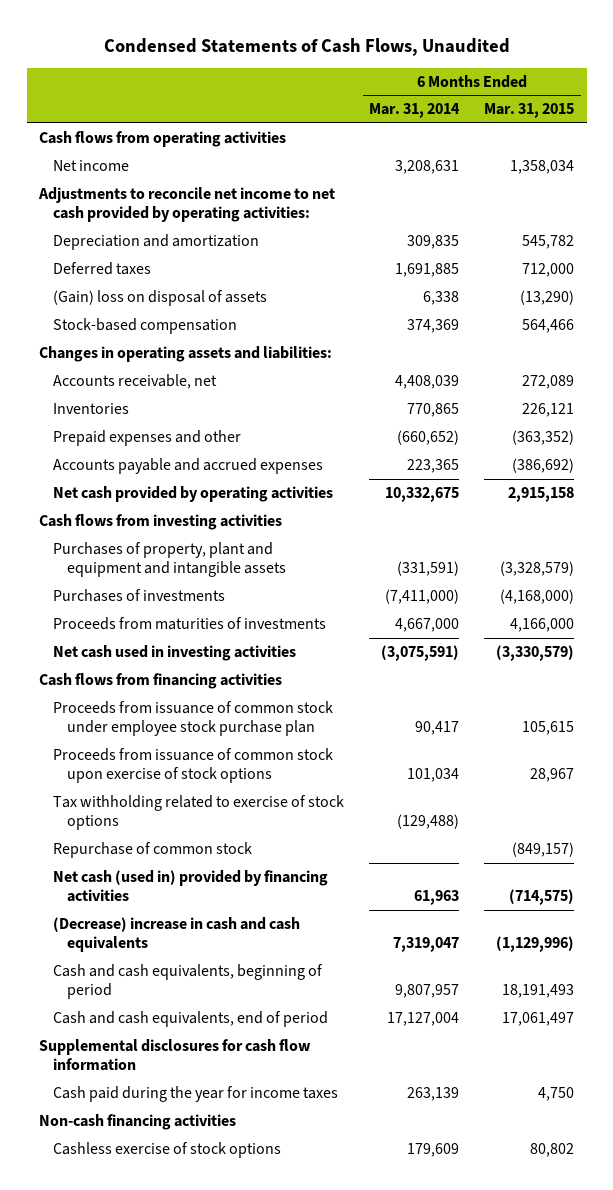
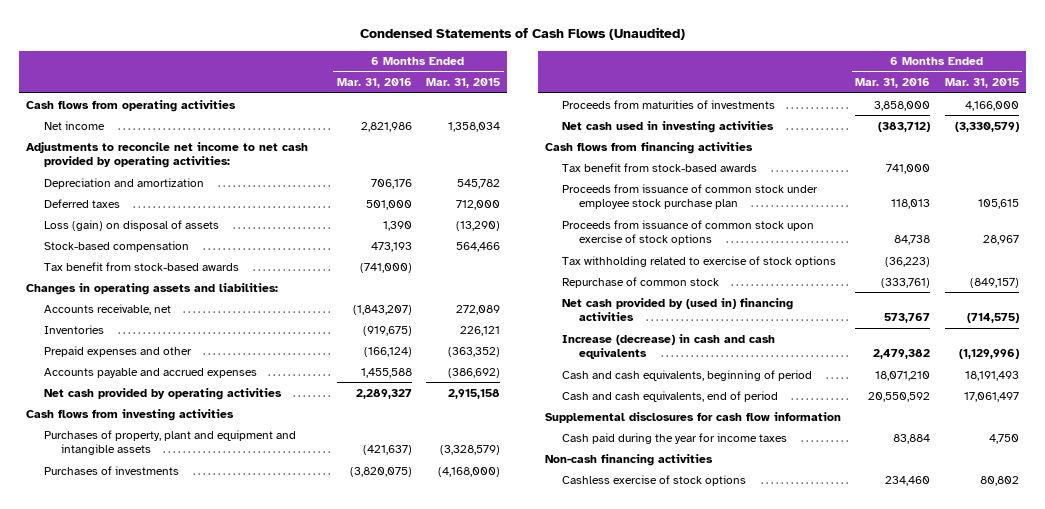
[103,37,510,56] Condensed Statements of Cash Flows, Unaudited -> [359,27,685,41] Condensed Statements of Cash Flows (Unaudited)
[369,103,461,119] Mar. 31, 2014 -> none
none -> [336,78,412,89] Mar. 31, 2016
[53,290,268,307] (Gain) loss on disposal of assets -> [43,219,219,231] Loss (gain) on disposal of assets
none -> [43,261,239,271] Tax benefit from stock-based awards
none -> [562,162,758,172] Tax benefit from stock-based awards
[53,870,329,903] Net cash (used in) provided by financing activities -> [562,297,794,322] Net cash provided by (used in) financing activities
[53,917,301,953] (Decrease) increase in cash and cash equivalents -> [562,333,776,360] Increase (decrease) in cash and cash equivalents

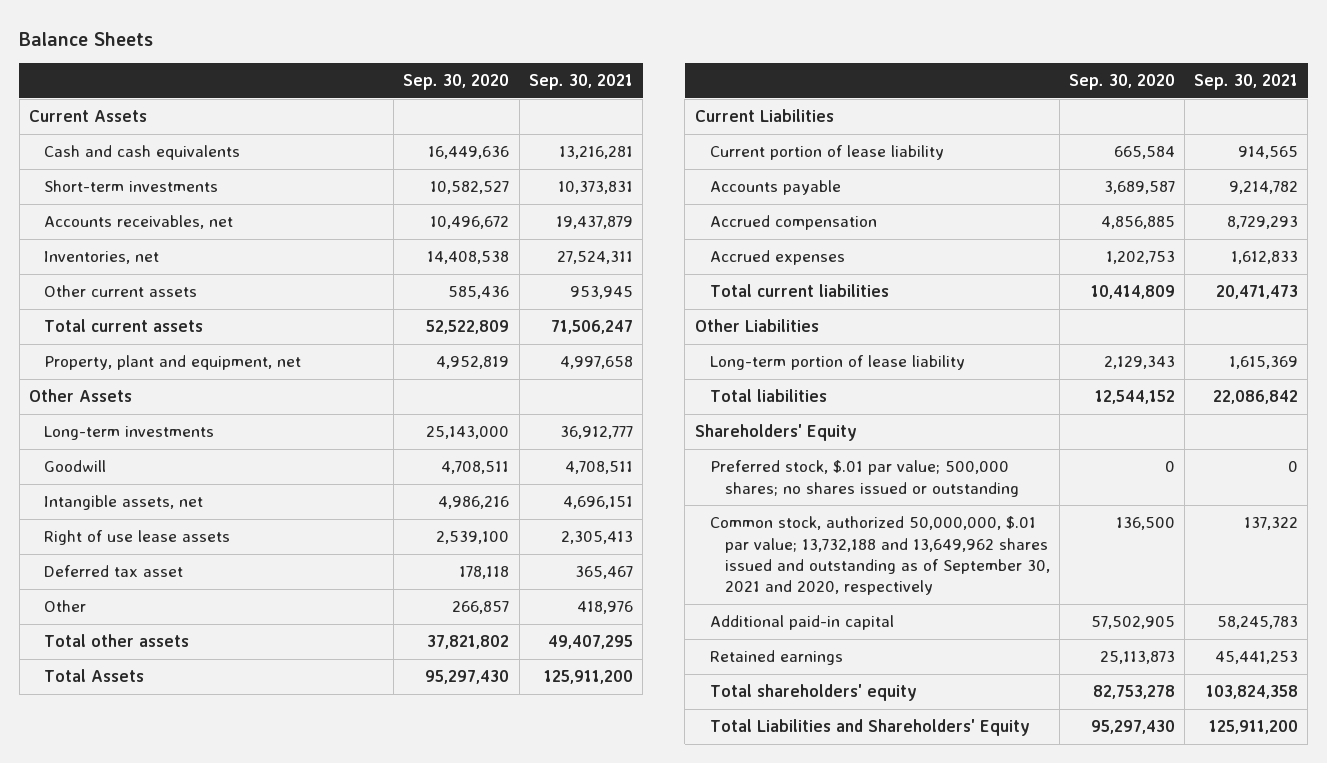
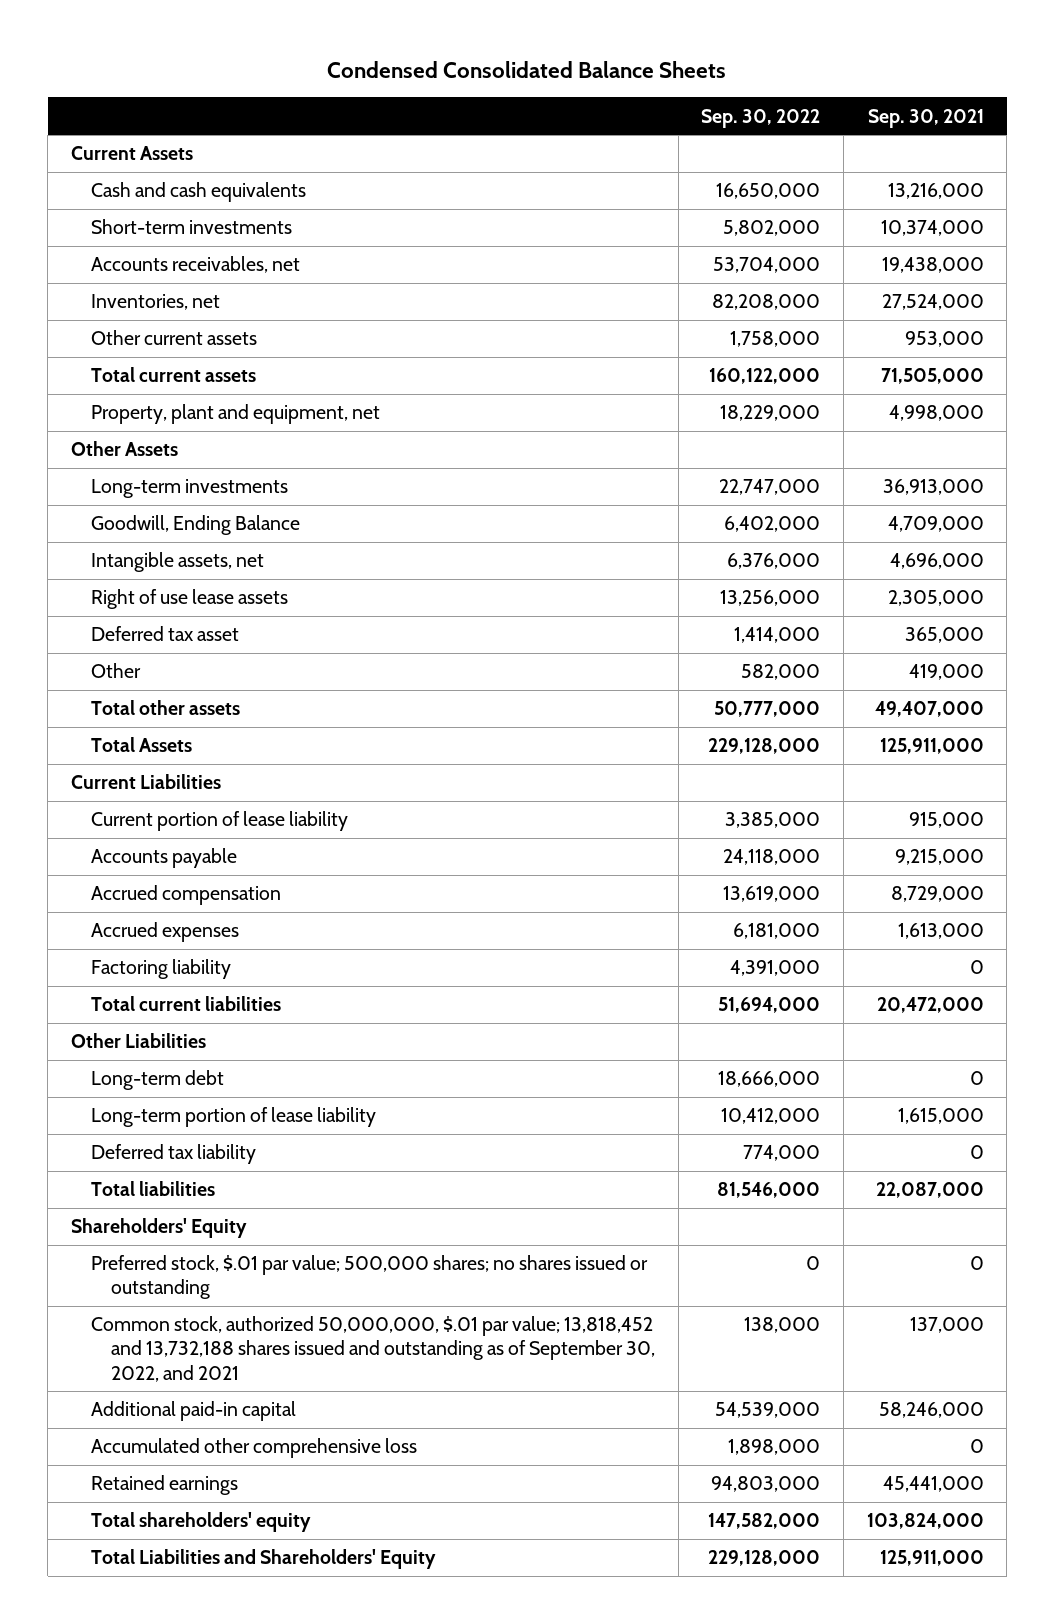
[19,31,154,46] Balance Sheets -> [327,61,727,79] Condensed Consolidated Balance Sheets
[403,74,510,91] Sep. 30, 2020 -> none
none -> [701,108,821,128] Sep. 30, 2022
[558,146,633,160] 13,216,281 -> [887,183,984,200] 13,216,000
[557,181,633,195] 10,373,831 -> [880,220,984,237] 10,374,000
[555,216,633,230] 19,437,879 -> [881,257,984,274] 19,438,000
[556,251,633,265] 27,524,311 -> [881,294,984,311] 27,524,000
[569,286,633,300] 953,945 -> [904,331,984,348] 953,000
[550,320,633,335] 71,506,247 -> [880,368,984,385] 71,505,000
[559,356,633,370] 4,997,658 -> [888,405,984,422] 4,998,000
[559,426,633,440] 36,912,777 -> [882,479,984,496] 36,913,000
[44,460,107,473] Goodwill -> [91,515,301,536] Goodwill, Ending Balance
[564,461,633,475] 4,708,511 -> [887,516,984,533] 4,709,000
[562,496,633,510] 4,696,151 -> [889,553,984,570] 4,696,000
[560,531,633,545] 2,305,413 -> [887,590,984,607] 2,305,000
[574,566,633,580] 365,467 -> [904,627,984,644] 365,000
[576,601,633,615] 418,976 -> [908,664,984,681] 419,000
[547,635,633,650] 49,407,295 -> [874,701,984,718] 49,407,000
[543,670,633,685] 125,911,200 -> [879,738,984,755] 125,911,000
[1238,146,1299,160] 914,565 -> [908,812,984,829] 915,000
[1229,181,1299,195] 9,214,782 -> [894,849,984,866] 9,215,000
[1227,216,1299,230] 8,729,293 -> [890,886,984,903] 8,729,000
[1231,251,1299,265] 1,612,833 -> [897,923,984,940] 1,613,000
none -> [91,959,232,980] Factoring liability
[1216,285,1299,300] 20,471,473 -> [876,997,984,1014] 20,472,000
none -> [91,1070,225,1091] Long-term debt
[1229,356,1299,370] 1,615,369 -> [897,1108,984,1125] 1,615,000
none -> [91,1144,257,1165] Deferred tax liability
[1213,390,1299,405] 22,086,842 -> [875,1182,984,1199] 22,087,000
[709,516,1050,596] Common stock, authorized 50,000,000, $.01 par value; 13,732,188 and 13,649,962 shares issued and outstanding as of September 30, 2021 and 2020, respectively -> [91,1316,656,1382] Common stock, authorized 50,000,000, $.01 par value; 13,818,452 and 13,732,188 shares issued and outstanding as of September 30, 2022, and 2021
[1244,517,1299,531] 137,322 -> [909,1317,984,1334] 137,000
[1217,616,1299,630] 58,245,783 -> [878,1402,984,1419] 58,246,000
none -> [91,1438,418,1459] Accumulated other comprehensive loss
[1215,651,1299,665] 45,441,253 -> [882,1476,984,1493] 45,441,000
[1206,685,1299,700] 103,824,358 -> [866,1513,984,1530] 103,824,000
[1209,720,1299,735] 125,911,200 -> [879,1550,984,1567] 125,911,000

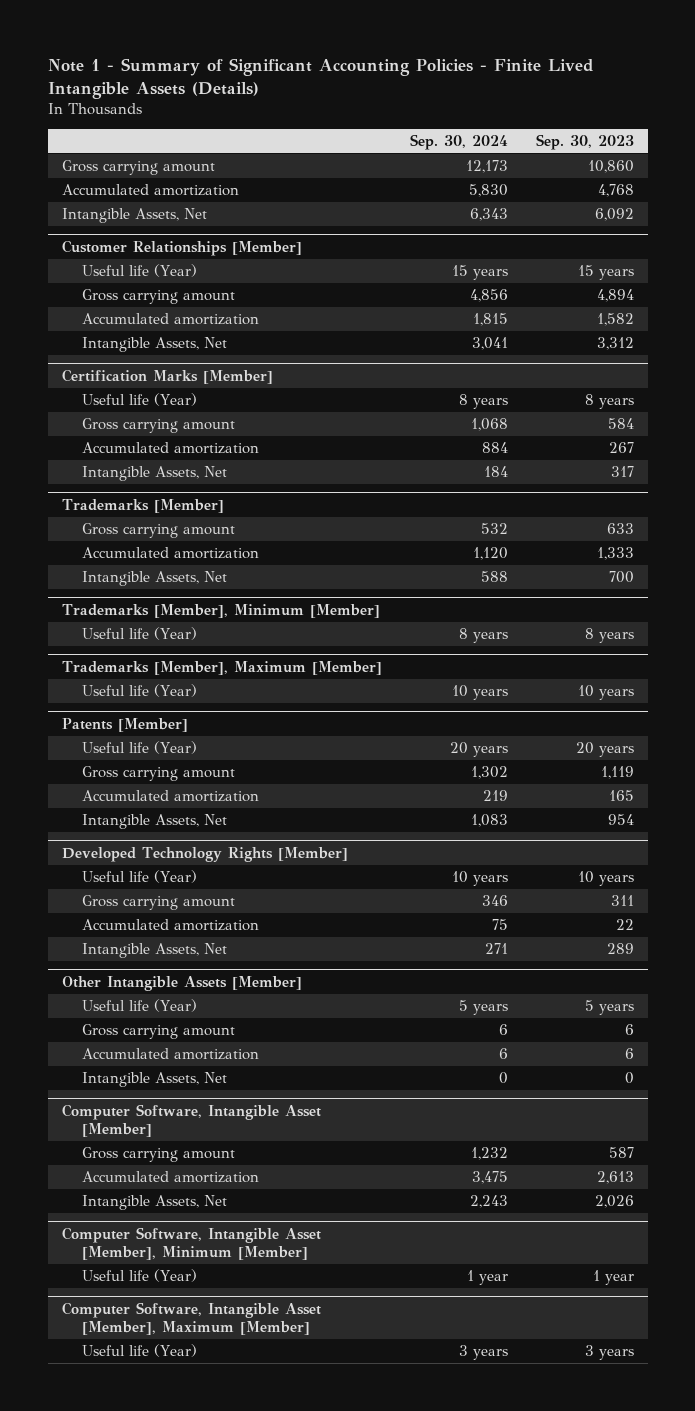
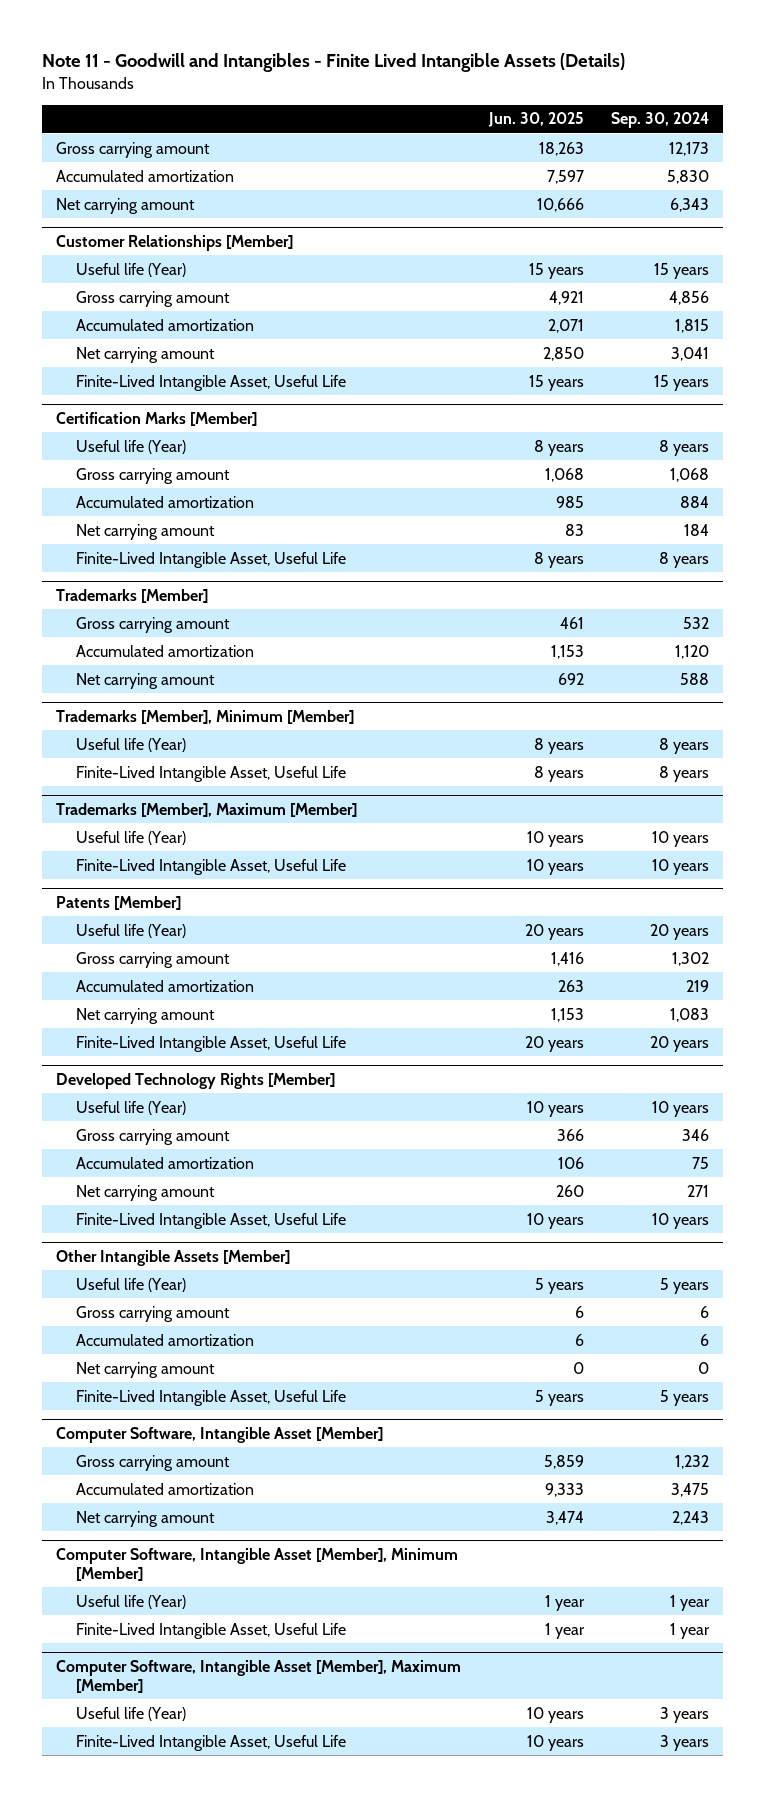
[47,57,594,100] Note 1 - Summary of Significant Accounting Policies - Finite Lived Intangible Assets (Details) -> [42,53,626,73] Note 11 - Goodwill and Intangibles - Finite Lived Intangible Assets (Details)
[535,134,634,151] Sep. 30, 2023 -> none
none -> [487,112,584,128] Jun. 30, 2025
[61,208,207,224] Intangible Assets, Net -> [56,197,196,214] Net carrying amount
[81,337,227,353] Intangible Assets, Net -> [76,346,216,363] Net carrying amount
none -> [76,374,347,391] Finite-Lived Intangible Asset, Useful Life
[81,466,227,482] Intangible Assets, Net -> [76,523,216,540] Net carrying amount
none -> [76,551,347,568] Finite-Lived Intangible Asset, Useful Life
[81,571,227,587] Intangible Assets, Net -> [76,672,216,689] Net carrying amount
none -> [76,765,347,782] Finite-Lived Intangible Asset, Useful Life
none -> [76,858,347,875] Finite-Lived Intangible Asset, Useful Life
[81,814,227,830] Intangible Assets, Net -> [76,1007,216,1024] Net carrying amount
none -> [76,1035,347,1052] Finite-Lived Intangible Asset, Useful Life
[81,943,227,959] Intangible Assets, Net -> [76,1184,216,1201] Net carrying amount
none -> [76,1212,347,1229] Finite-Lived Intangible Asset, Useful Life
[81,1072,227,1088] Intangible Assets, Net -> [76,1361,216,1378] Net carrying amount
none -> [76,1389,347,1406] Finite-Lived Intangible Asset, Useful Life
[81,1195,227,1211] Intangible Assets, Net -> [76,1510,216,1527] Net carrying amount
none -> [76,1622,347,1639] Finite-Lived Intangible Asset, Useful Life
none -> [76,1734,347,1751] Finite-Lived Intangible Asset, Useful Life

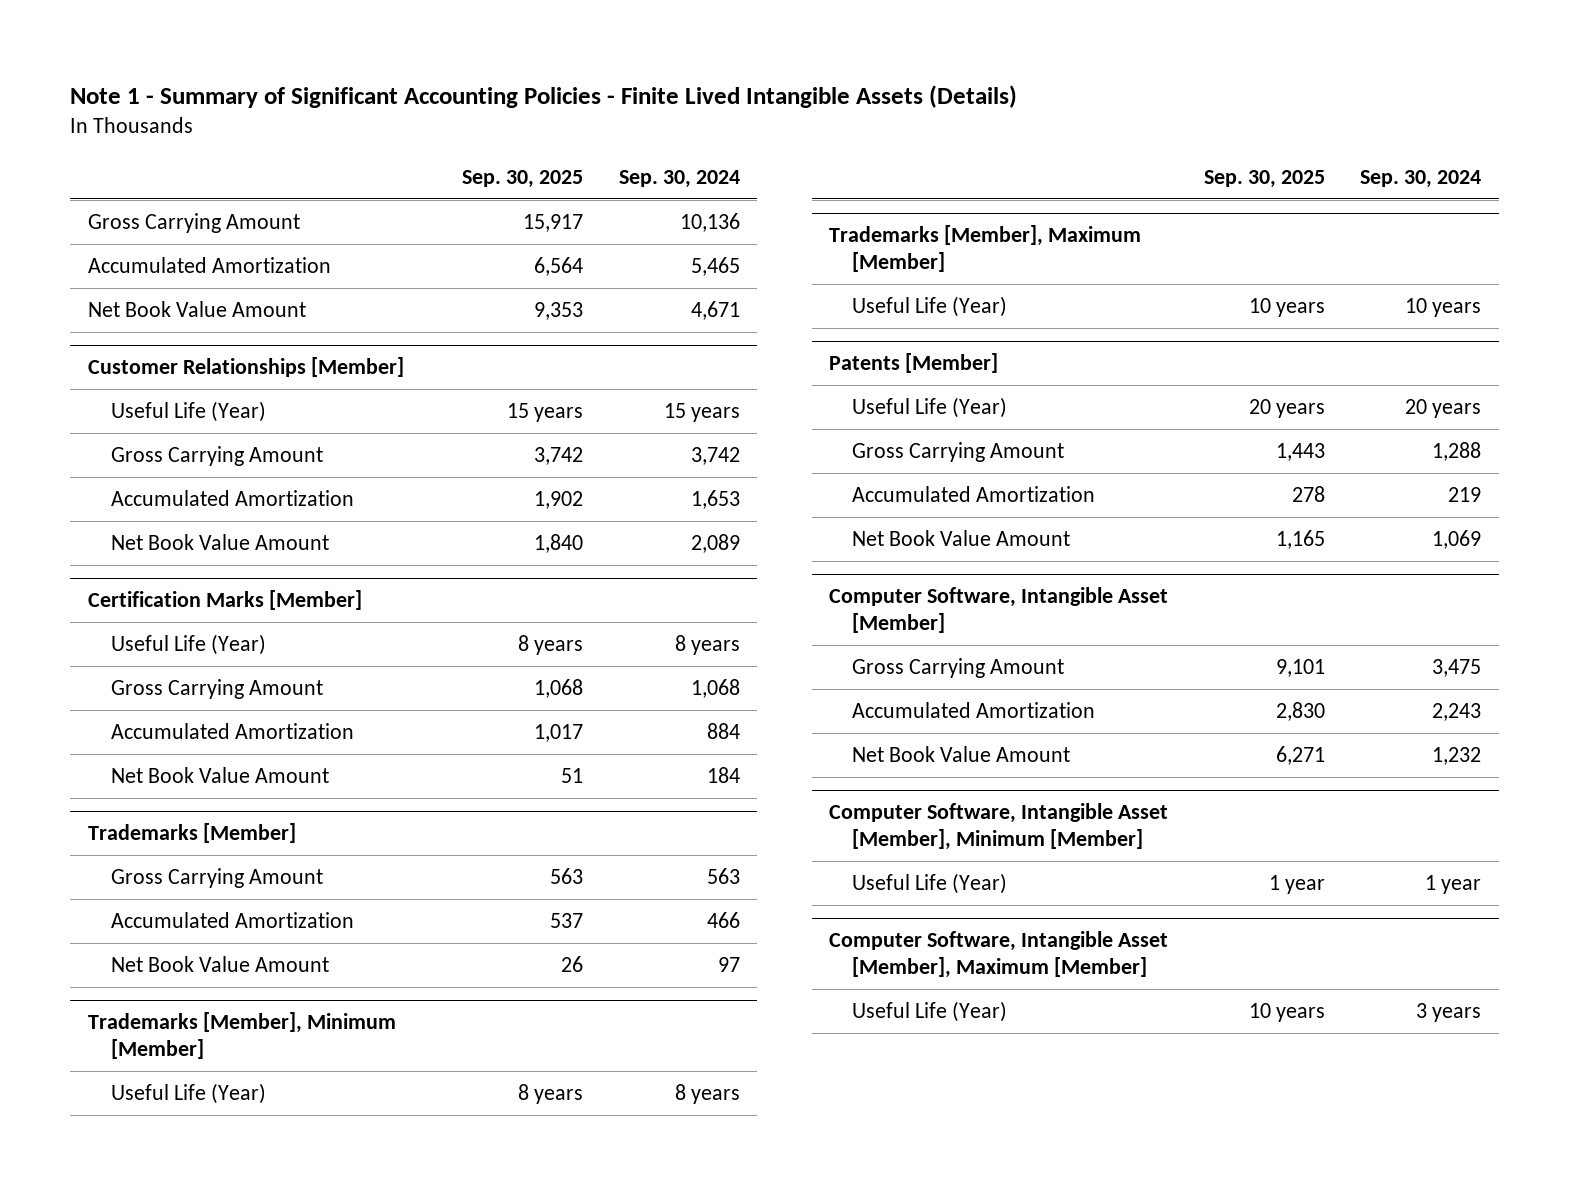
[42,53,626,73] Note 11 - Goodwill and Intangibles - Finite Lived Intangible Assets (Details) -> [70,84,1018,108] Note 1 - Summary of Significant Accounting Policies - Finite Lived Intangible Assets (Details)
[487,112,584,128] Jun. 30, 2025 -> none
none -> [462,169,584,188] Sep. 30, 2025
[56,141,211,158] Gross carrying amount -> [88,212,301,233] Gross Carrying Amount
[669,141,710,156] 12,173 -> [679,212,740,232] 10,136
[56,169,235,182] Accumulated amortization -> [88,256,332,273] Accumulated Amortization
[667,169,710,184] 5,830 -> [690,256,740,276] 5,465
[56,197,196,214] Net carrying amount -> [88,300,307,317] Net Book Value Amount
[670,197,710,212] 6,343 -> [690,300,740,320] 4,671
[76,374,347,391] Finite-Lived Intangible Asset, Useful Life -> none
[76,262,187,277] Useful life (Year) -> [111,400,267,422] Useful Life (Year)
[76,290,231,307] Gross carrying amount -> [111,445,324,466] Gross Carrying Amount
[669,290,710,305] 4,856 -> [690,446,740,465] 3,742
[76,318,255,331] Accumulated amortization -> [111,489,355,506] Accumulated Amortization
[675,318,710,333] 1,815 -> [690,489,740,509] 1,653
[76,346,216,363] Net carrying amount -> [111,533,330,550] Net Book Value Amount
[671,346,710,361] 3,041 -> [690,533,740,553] 2,089
[76,551,347,568] Finite-Lived Intangible Asset, Useful Life -> none
[76,439,187,454] Useful life (Year) -> [111,633,267,655] Useful Life (Year)
[76,467,231,484] Gross carrying amount -> [111,678,324,699] Gross Carrying Amount
[76,495,255,508] Accumulated amortization -> [111,722,355,739] Accumulated Amortization
[76,523,216,540] Net carrying amount -> [111,766,330,783] Net Book Value Amount
[76,616,231,633] Gross carrying amount -> [111,867,324,888] Gross Carrying Amount
[683,616,710,629] 532 -> [706,867,740,884] 563
[76,644,255,657] Accumulated amortization -> [111,911,355,928] Accumulated Amortization
[675,644,710,659] 1,120 -> [706,911,740,928] 466
[76,672,216,689] Net carrying amount -> [111,955,330,972] Net Book Value Amount
[680,672,710,685] 588 -> [717,956,740,972] 97
[76,765,347,782] Finite-Lived Intangible Asset, Useful Life -> none
[76,737,187,752] Useful life (Year) -> [111,1082,267,1104] Useful Life (Year)
[76,858,347,875] Finite-Lived Intangible Asset, Useful Life -> none
[76,830,187,845] Useful life (Year) -> [852,295,1008,317] Useful Life (Year)
[76,1035,347,1052] Finite-Lived Intangible Asset, Useful Life -> none
[56,1072,336,1089] Developed Technology Rights [Member] -> none
[76,1100,187,1115] Useful life (Year) -> none
[76,1128,231,1145] Gross carrying amount -> none
[76,1156,255,1169] Accumulated amortization -> none
[76,1184,216,1201] Net carrying amount -> none
[76,1212,347,1229] Finite-Lived Intangible Asset, Useful Life -> none
[56,1249,291,1266] Other Intangible Assets [Member] -> none
[76,1277,187,1292] Useful life (Year) -> none
[76,1305,231,1322] Gross carrying amount -> none
[76,1333,255,1346] Accumulated amortization -> none
[76,1361,216,1378] Net carrying amount -> none
[76,1389,347,1406] Finite-Lived Intangible Asset, Useful Life -> none
[76,923,187,938] Useful life (Year) -> [852,396,1008,418] Useful Life (Year)
[76,951,231,968] Gross carrying amount -> [852,441,1065,462] Gross Carrying Amount
[672,951,710,966] 1,302 -> [1432,441,1482,461] 1,288
[76,979,255,992] Accumulated amortization -> [852,485,1096,502] Accumulated Amortization
[76,1007,216,1024] Net carrying amount -> [852,529,1071,546] Net Book Value Amount
[670,1007,710,1022] 1,083 -> [1432,529,1482,549] 1,069
[76,1454,231,1471] Gross carrying amount -> [852,657,1065,678] Gross Carrying Amount
[675,1454,710,1469] 1,232 -> [1432,658,1482,677] 3,475
[76,1482,255,1495] Accumulated amortization -> [852,701,1096,718] Accumulated Amortization
[671,1482,710,1497] 3,475 -> [1432,702,1482,721] 2,243
[76,1510,216,1527] Net carrying amount -> [852,745,1071,762] Net Book Value Amount
[672,1510,710,1525] 2,243 -> [1432,746,1482,765] 1,232
[76,1622,347,1639] Finite-Lived Intangible Asset, Useful Life -> none
[76,1594,187,1609] Useful life (Year) -> [852,872,1008,894] Useful Life (Year)
[76,1734,347,1751] Finite-Lived Intangible Asset, Useful Life -> none
[76,1706,187,1721] Useful life (Year) -> [852,1000,1008,1022] Useful Life (Year)

